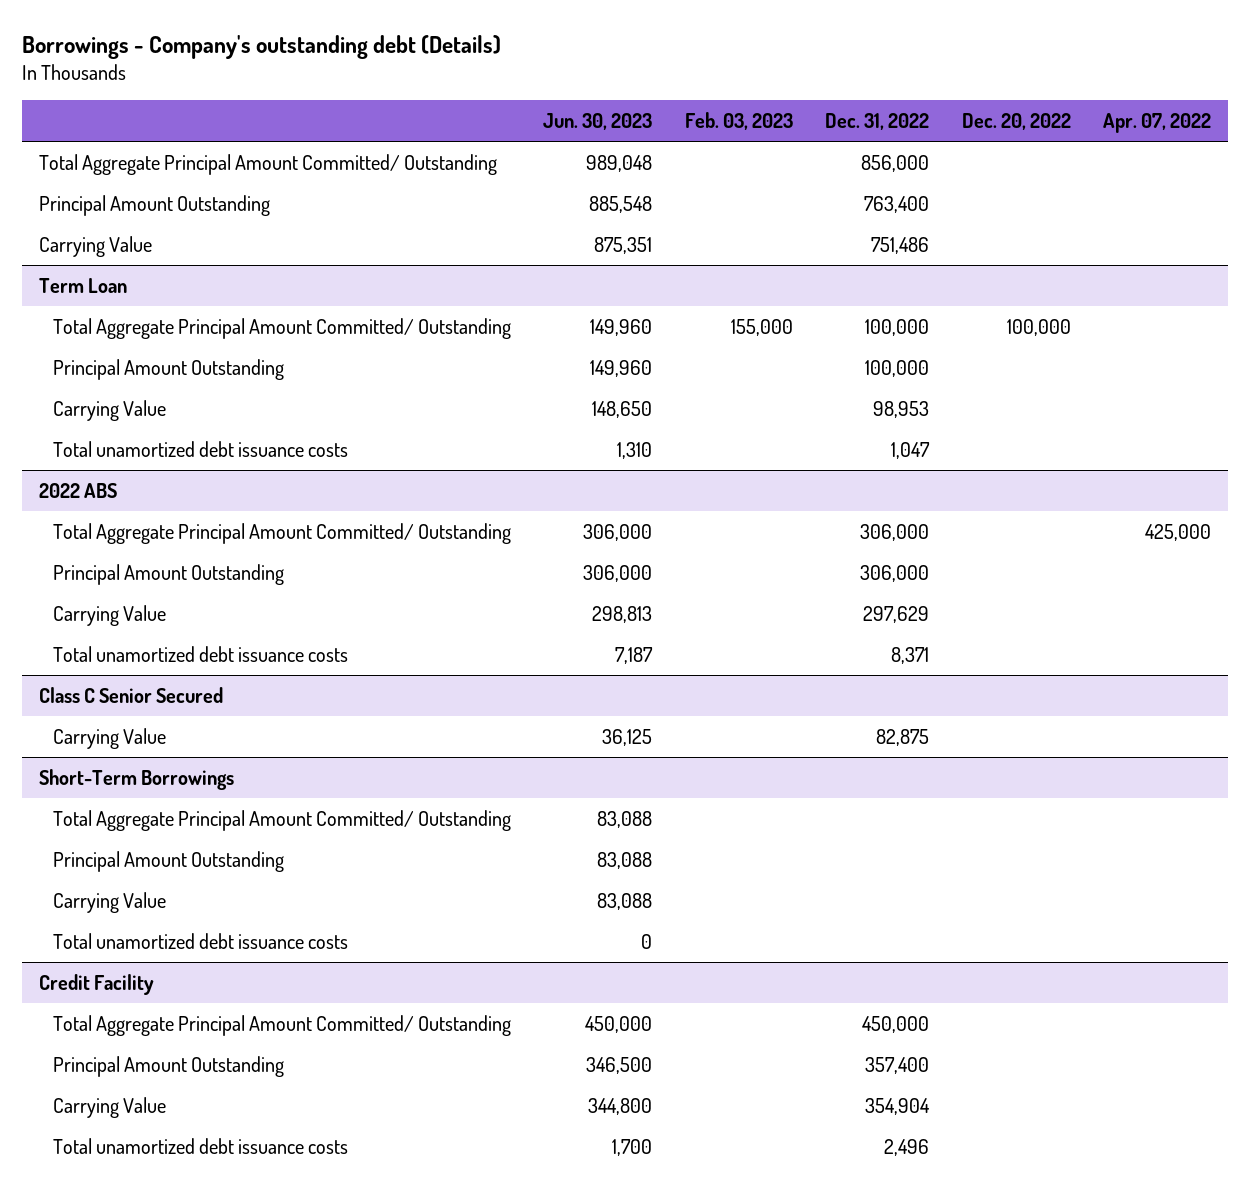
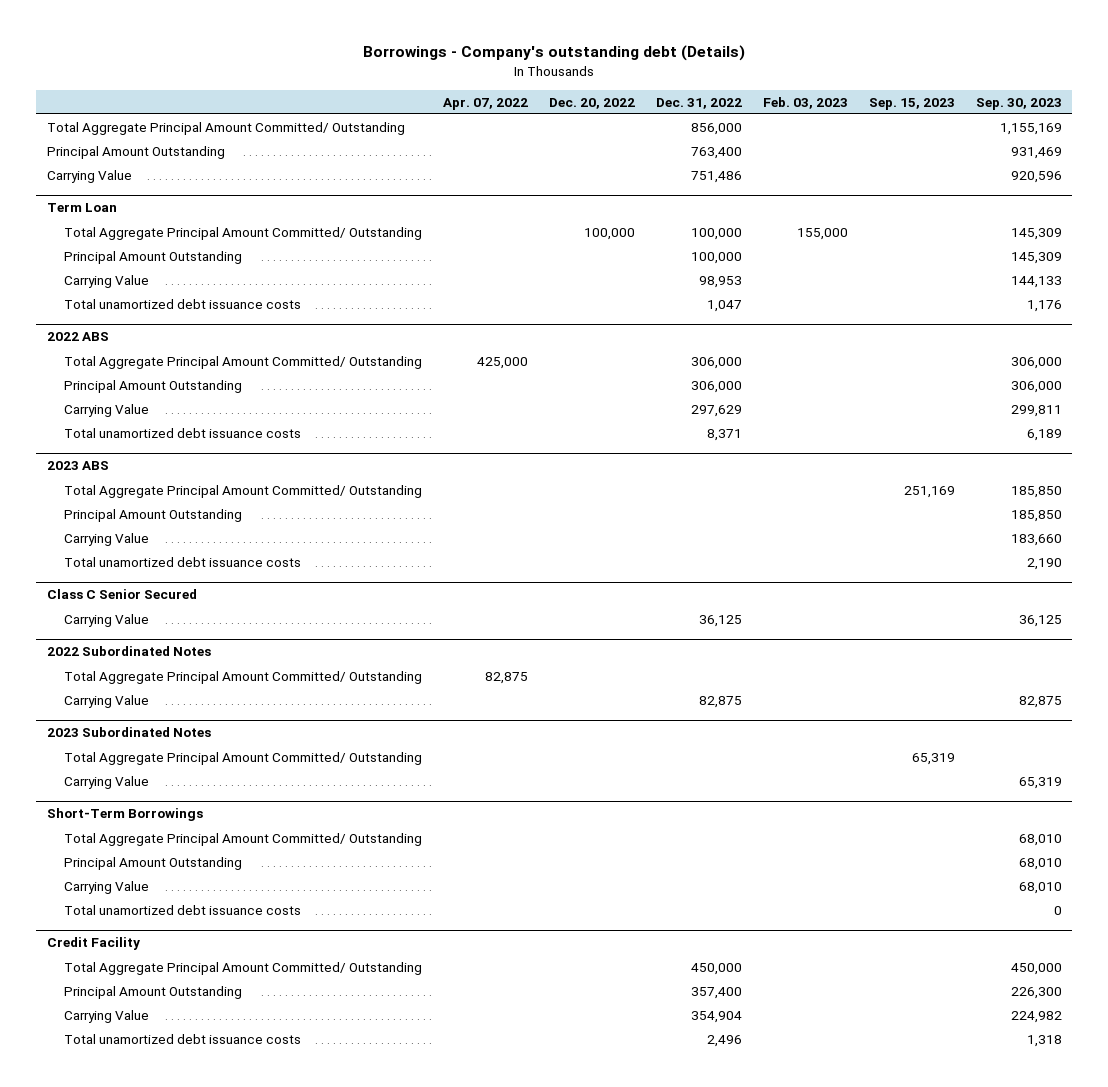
[543,112,653,130] Jun. 30, 2023 -> none
none -> [868,97,955,110] Sep. 15, 2023
none -> [975,97,1062,110] Sep. 30, 2023
none -> [46,461,109,471] 2023 ABS
none -> [63,485,422,499] Total Aggregate Principal Amount Committed/ Outstanding
none -> [63,509,242,523] Principal Amount Outstanding
none -> [63,533,149,547] Carrying Value
none -> [63,557,301,568] Total unamortized debt issuance costs
none -> [63,614,149,628] Carrying Value
none -> [46,646,211,657] 2022 Subordinated Notes
none -> [63,671,422,685] Total Aggregate Principal Amount Committed/ Outstanding
none -> [46,727,211,738] 2023 Subordinated Notes
none -> [63,752,422,766] Total Aggregate Principal Amount Committed/ Outstanding
none -> [63,776,149,790] Carrying Value

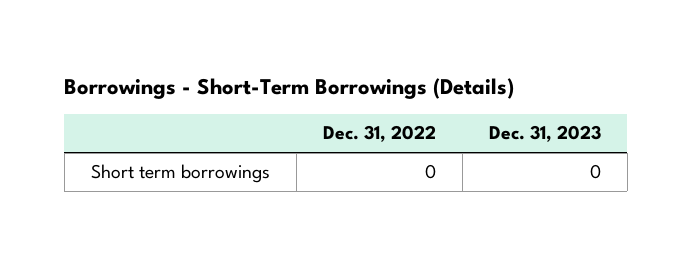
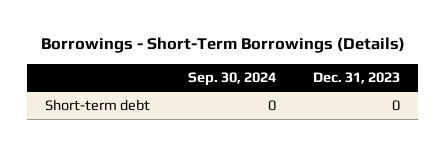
[322,125,436,143] Dec. 31, 2022 -> none
none -> [187,72,276,87] Sep. 30, 2024
[90,164,270,184] Short term borrowings -> [45,99,151,112] Short-term debt

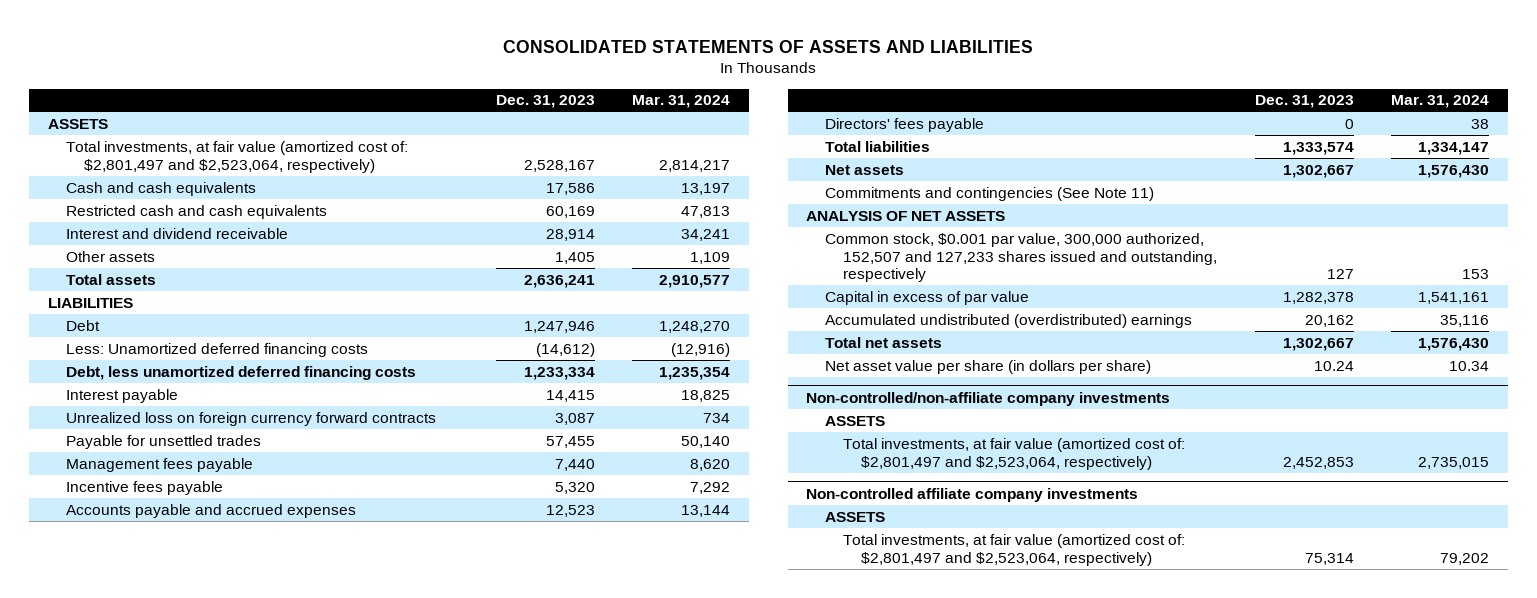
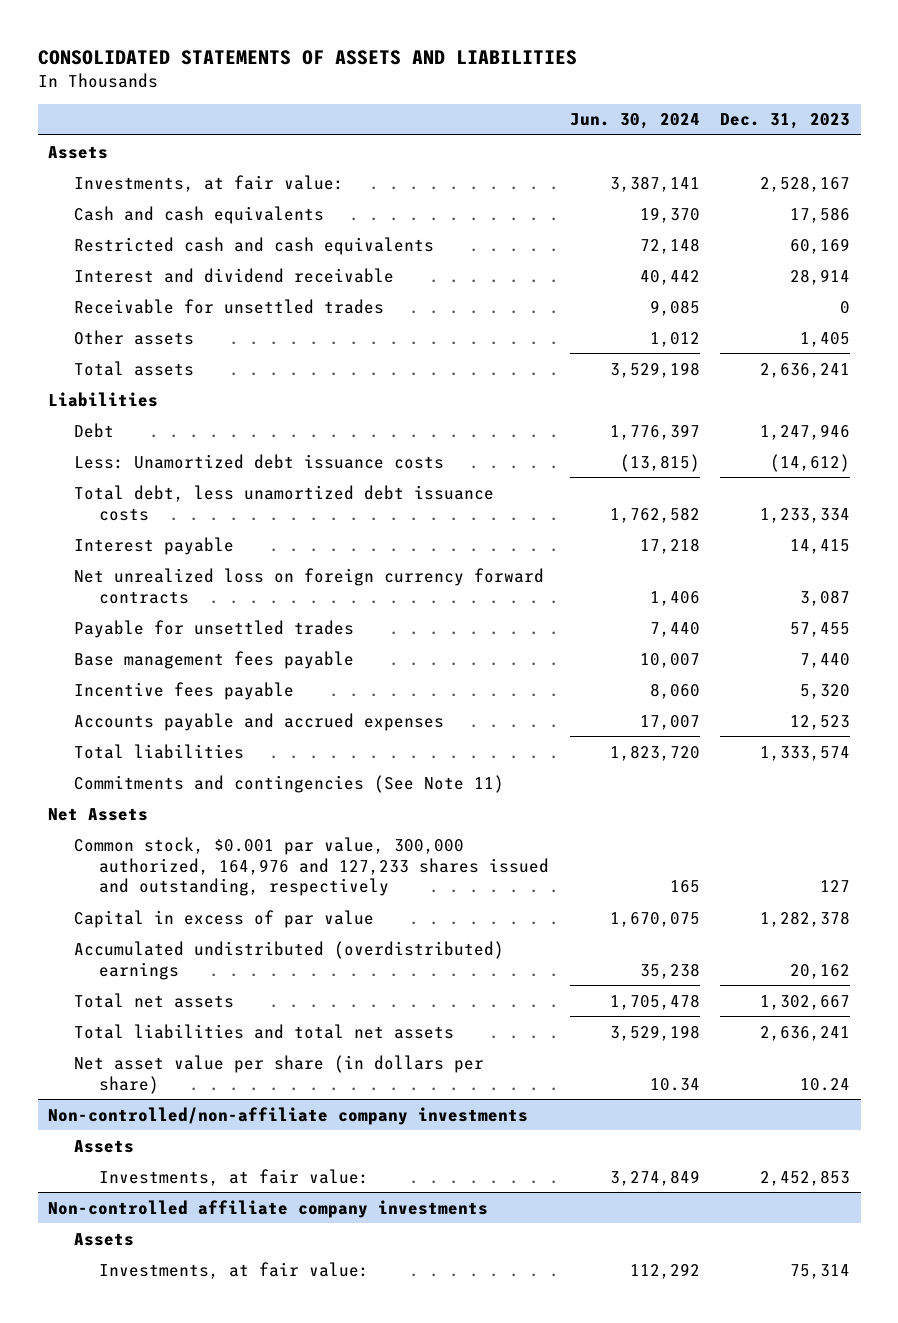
[632,95,731,109] Mar. 31, 2024 -> none
none -> [569,113,700,130] Jun. 30, 2024
[47,118,108,129] ASSETS -> [47,145,108,159] Assets
[65,140,408,173] Total investments, at fair value (amortized cost of: $2,801,497 and $2,523,064, respectively) -> [73,174,344,192] Investments, at fair value:
none -> [73,298,384,314] Receivable for unsettled trades
[47,297,133,308] LIABILITIES -> [47,391,158,407] Liabilities
[65,342,368,357] Less: Unamortized deferred financing costs -> [73,453,444,469] Less: Unamortized debt issuance costs
[65,365,416,380] Debt, less unamortized deferred financing costs -> [73,484,494,521] Total debt, less unamortized debt issuance costs
[65,411,436,426] Unrealized loss on foreign currency forward contracts -> [73,567,544,604] Net unrealized loss on foreign currency forward contracts
[65,457,253,472] Management fees payable -> [73,650,354,669] Base management fees payable
[824,117,984,132] Directors' fees payable -> none
[824,164,904,175] Net assets -> none
[806,210,1006,221] ANALYSIS OF NET ASSETS -> [47,807,148,821] Net Assets
[824,232,1218,283] Common stock, $0.001 par value, 300,000 authorized, 152,507 and 127,233 shares issued and outstanding, respectively -> [73,836,550,897] Common stock, $0.001 par value, 300,000 authorized, 164,976 and 127,233 shares issued and outstanding, respectively
none -> [73,1023,454,1039] Total liabilities and total net assets
[824,415,885,426] ASSETS -> [73,1139,134,1153] Assets
[843,437,1186,470] Total investments, at fair value (amortized cost of: $2,801,497 and $2,523,064, respectively) -> [99,1168,370,1186] Investments, at fair value:
[824,511,885,522] ASSETS -> [73,1232,134,1246] Assets
[843,533,1186,566] Total investments, at fair value (amortized cost of: $2,801,497 and $2,523,064, respectively) -> [99,1261,370,1279] Investments, at fair value:

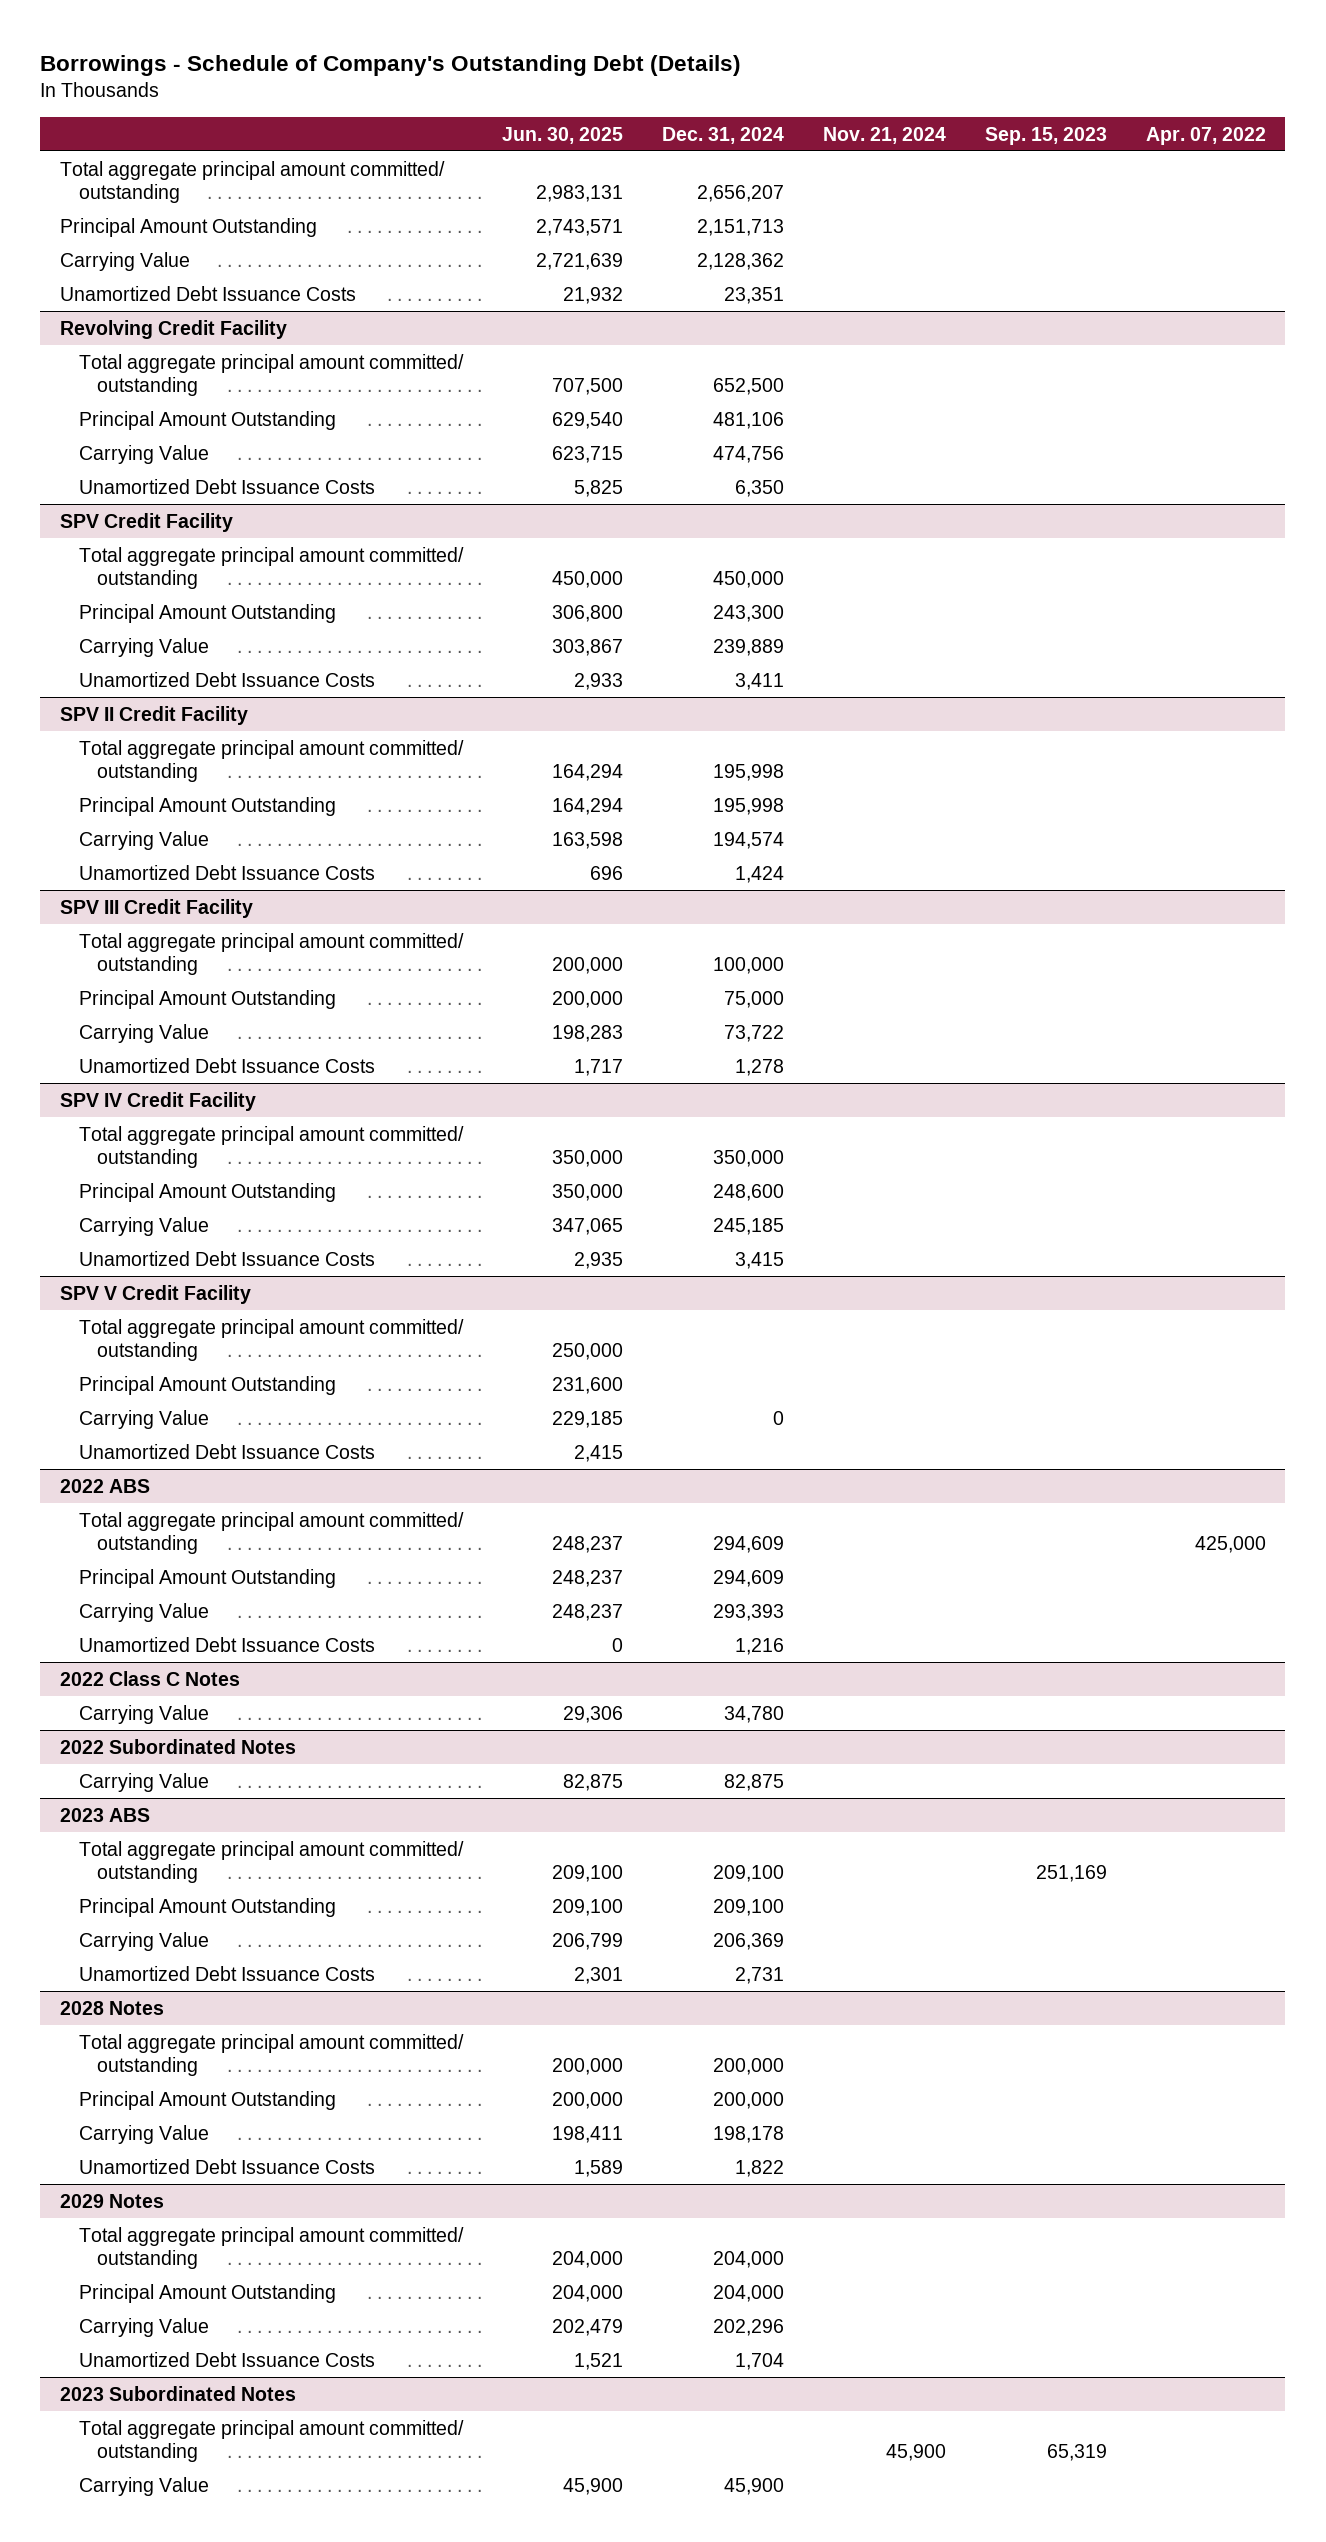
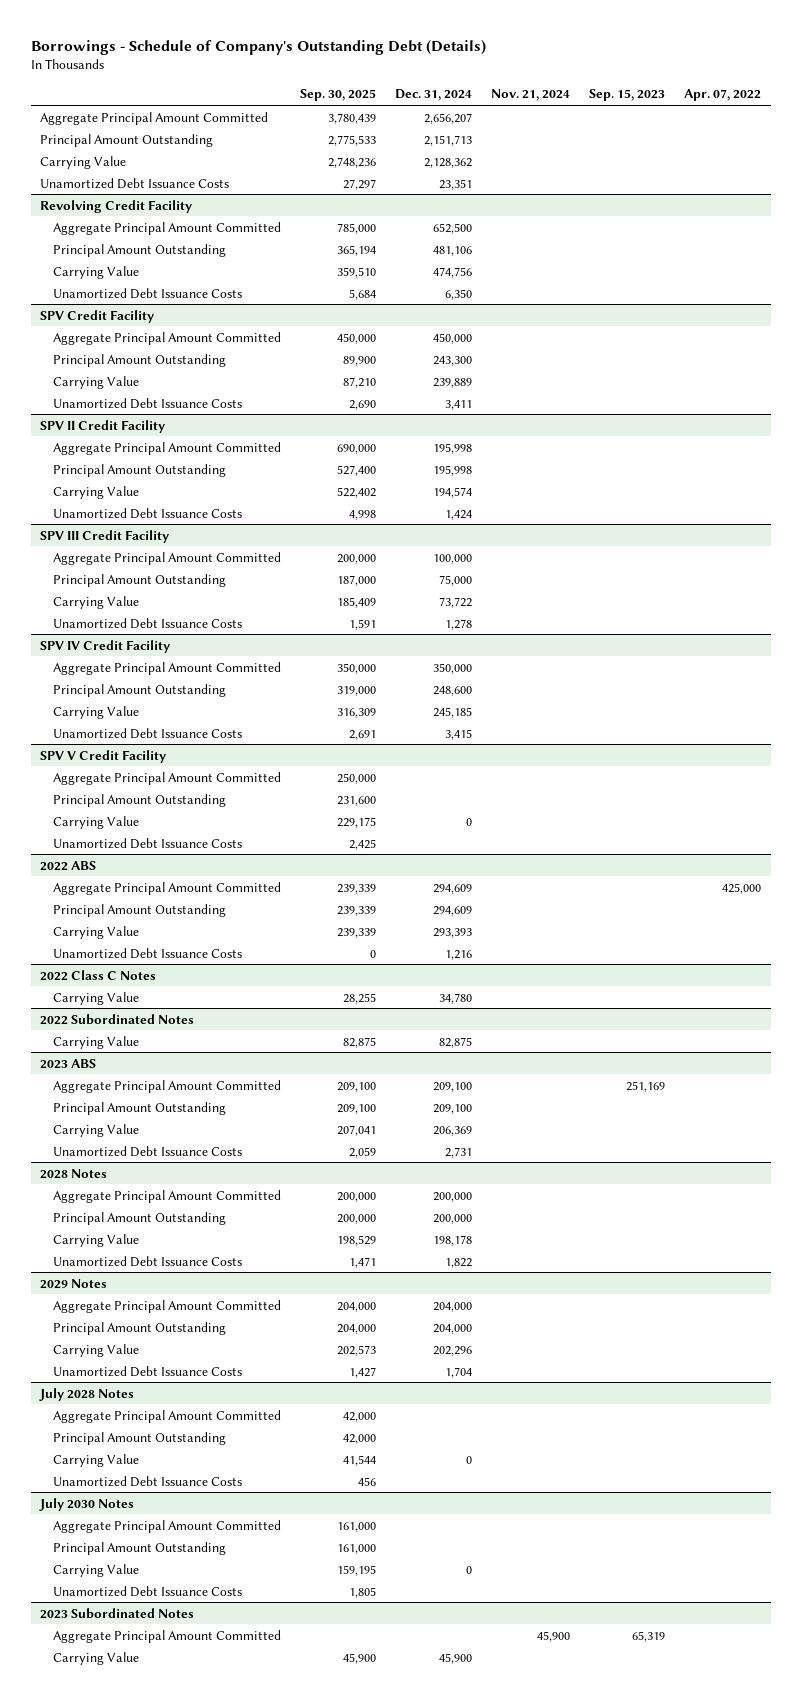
[501,126,623,144] Jun. 30, 2025 -> none
none -> [300,89,377,102] Sep. 30, 2025
[59,160,445,204] Total aggregate principal amount committed/ outstanding -> [40,111,269,125] Aggregate Principal Amount Committed
[78,353,464,397] Total aggregate principal amount committed/ outstanding -> [53,221,282,235] Aggregate Principal Amount Committed
[78,546,464,590] Total aggregate principal amount committed/ outstanding -> [53,331,282,345] Aggregate Principal Amount Committed
[78,739,464,783] Total aggregate principal amount committed/ outstanding -> [53,441,282,455] Aggregate Principal Amount Committed
[78,932,464,976] Total aggregate principal amount committed/ outstanding -> [53,551,282,565] Aggregate Principal Amount Committed
[78,1125,464,1169] Total aggregate principal amount committed/ outstanding -> [53,661,282,675] Aggregate Principal Amount Committed
[78,1318,464,1362] Total aggregate principal amount committed/ outstanding -> [53,771,282,785] Aggregate Principal Amount Committed
[78,1511,464,1555] Total aggregate principal amount committed/ outstanding -> [53,881,282,895] Aggregate Principal Amount Committed
[78,1840,464,1884] Total aggregate principal amount committed/ outstanding -> [53,1079,282,1093] Aggregate Principal Amount Committed
[78,2033,464,2077] Total aggregate principal amount committed/ outstanding -> [53,1189,282,1203] Aggregate Principal Amount Committed
[78,2226,464,2270] Total aggregate principal amount committed/ outstanding -> [53,1299,282,1313] Aggregate Principal Amount Committed
none -> [39,1387,135,1401] July 2028 Notes
none -> [53,1409,282,1423] Aggregate Principal Amount Committed
none -> [53,1431,227,1445] Principal Amount Outstanding
none -> [53,1453,140,1467] Carrying Value
none -> [53,1475,243,1487] Unamortized Debt Issuance Costs
none -> [39,1497,135,1511] July 2030 Notes
none -> [53,1519,282,1533] Aggregate Principal Amount Committed
none -> [53,1541,227,1555] Principal Amount Outstanding
none -> [53,1563,140,1577] Carrying Value
none -> [53,1585,243,1597] Unamortized Debt Issuance Costs
[78,2419,464,2463] Total aggregate principal amount committed/ outstanding -> [53,1629,282,1643] Aggregate Principal Amount Committed

